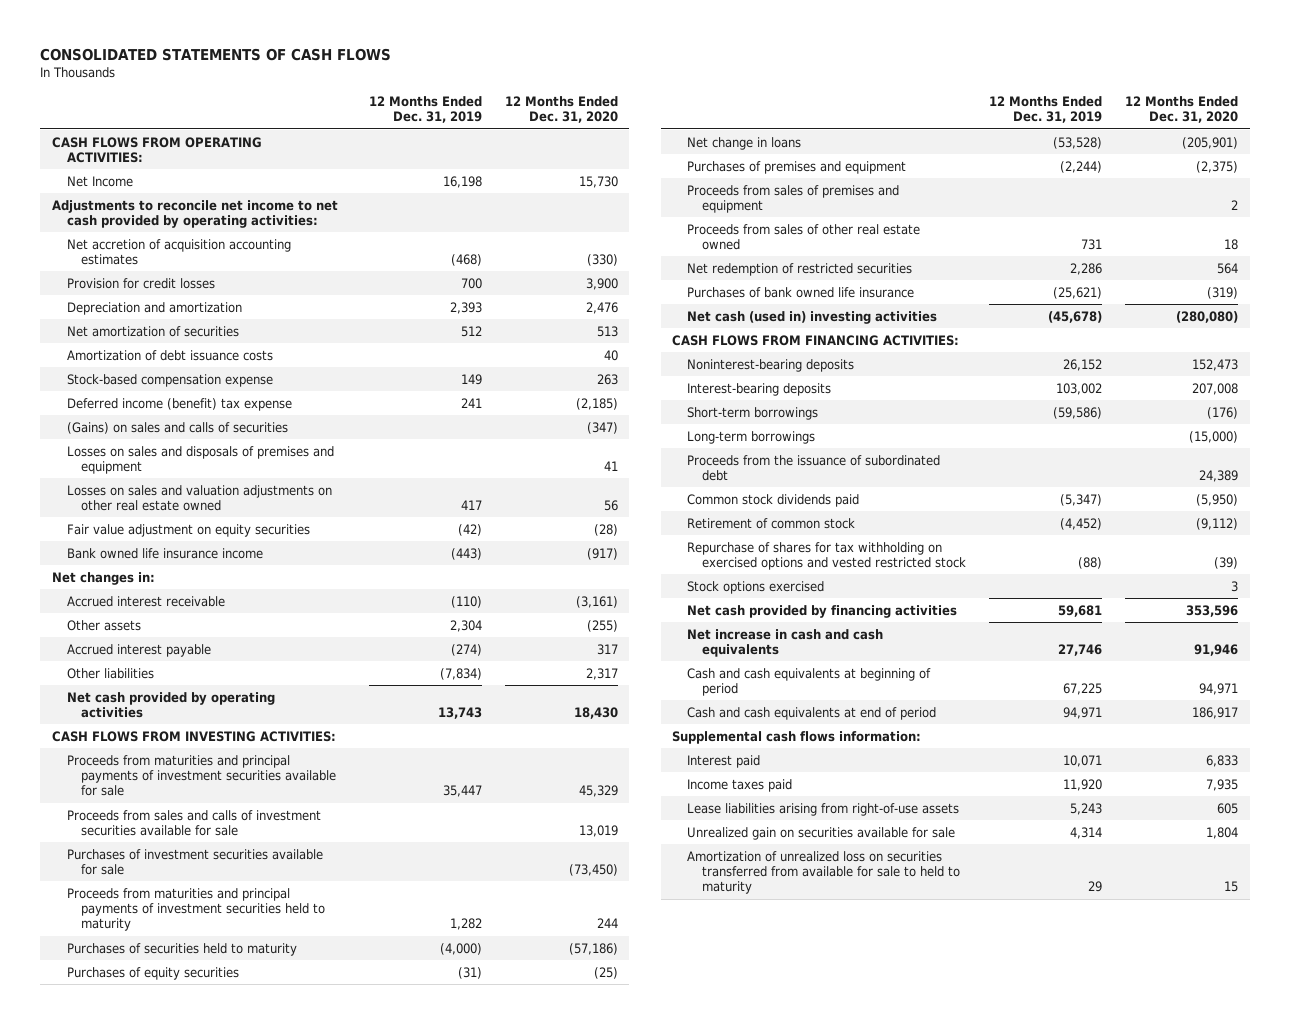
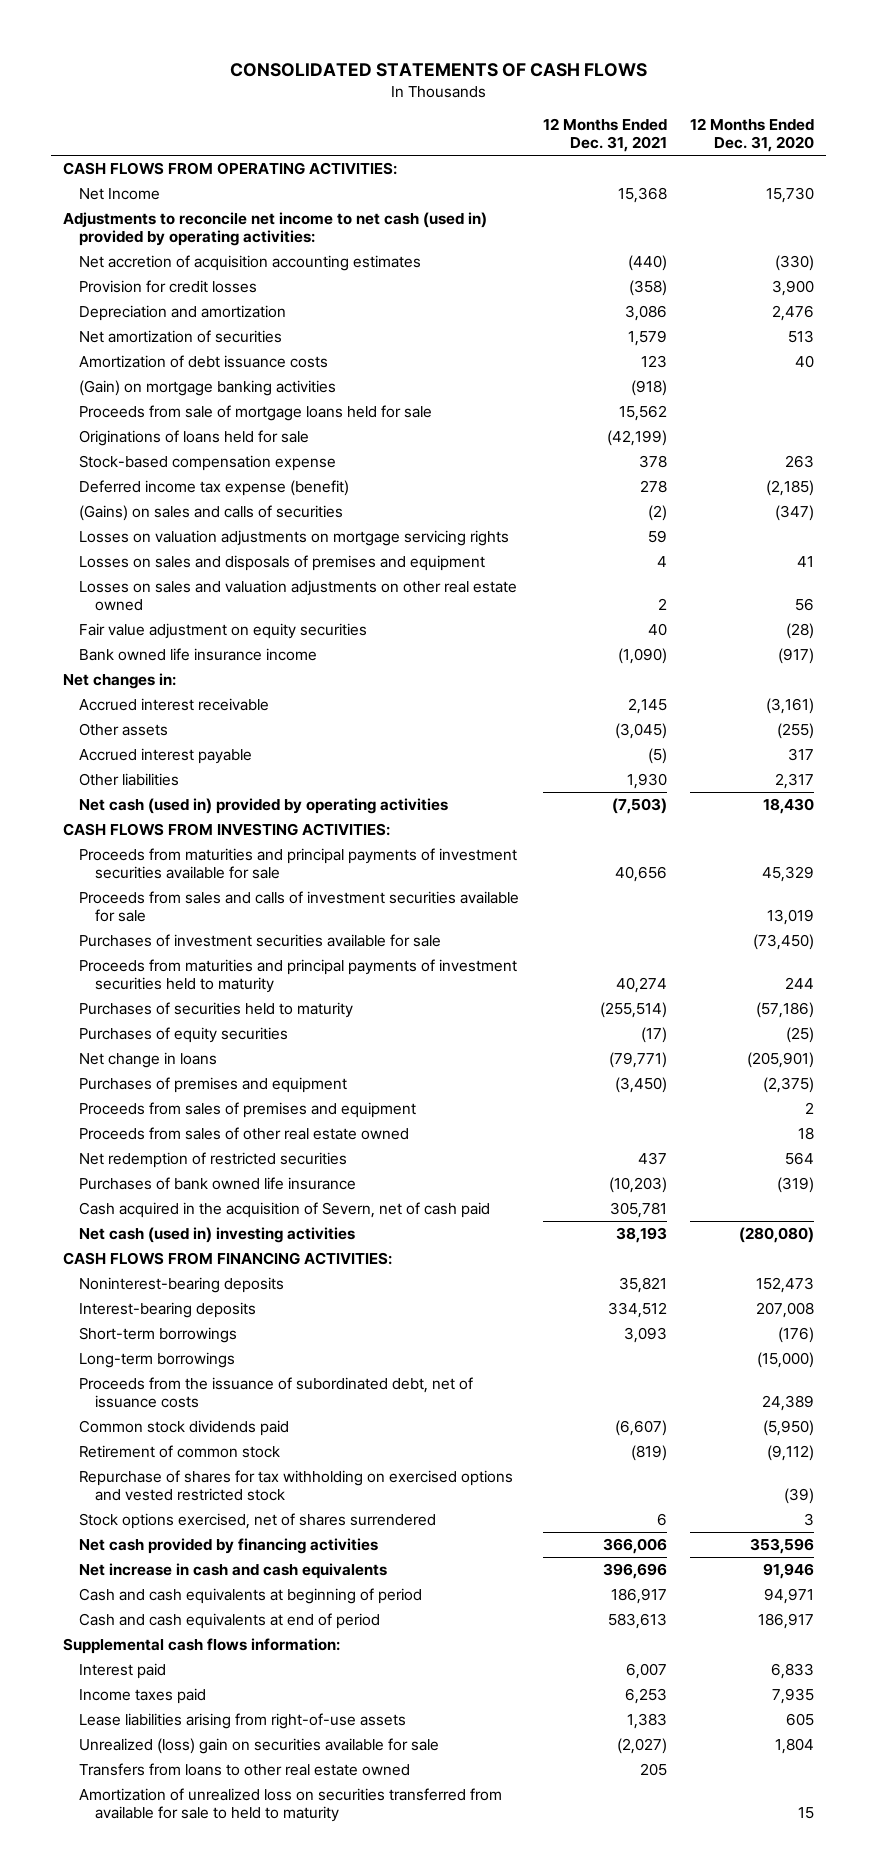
[368,95,482,124] 12 Months Ended Dec. 31, 2019 -> none
none -> [542,118,667,153] 12 Months Ended Dec. 31, 2021
[51,199,338,228] Adjustments to reconcile net income to net cash provided by operating activities: -> [63,212,488,247] Adjustments to reconcile net income to net cash (used in) provided by operating activities:
none -> [79,380,337,397] (Gain) on mortgage banking activities
none -> [79,405,433,422] Proceeds from sale of mortgage loans held for sale
none -> [79,430,310,447] Originations of loans held for sale
[66,397,292,411] Deferred income (benefit) tax expense -> [79,480,350,497] Deferred income tax expense (benefit)
none -> [79,530,510,547] Losses on valuation adjustments on mortgage servicing rights
[66,691,275,718] Net cash provided by operating activities -> [79,798,449,815] Net cash (used in) provided by operating activities
none -> [79,1202,491,1219] Cash acquired in the acquisition of Severn, net of cash paid
[687,454,941,481] Proceeds from the issuance of subordinated debt -> [79,1377,474,1409] Proceeds from the issuance of subordinated debt, net of issuance costs
[687,580,825,594] Stock options exercised -> [79,1513,437,1530] Stock options exercised, net of shares surrendered
[687,826,956,840] Unrealized gain on securities available for sale -> [79,1738,440,1755] Unrealized (loss) gain on securities available for sale
none -> [79,1763,411,1777] Transfers from loans to other real estate owned

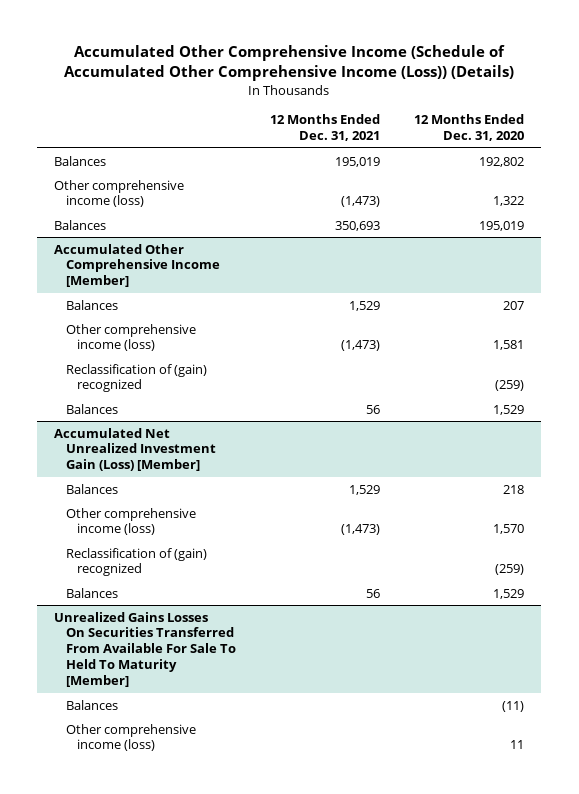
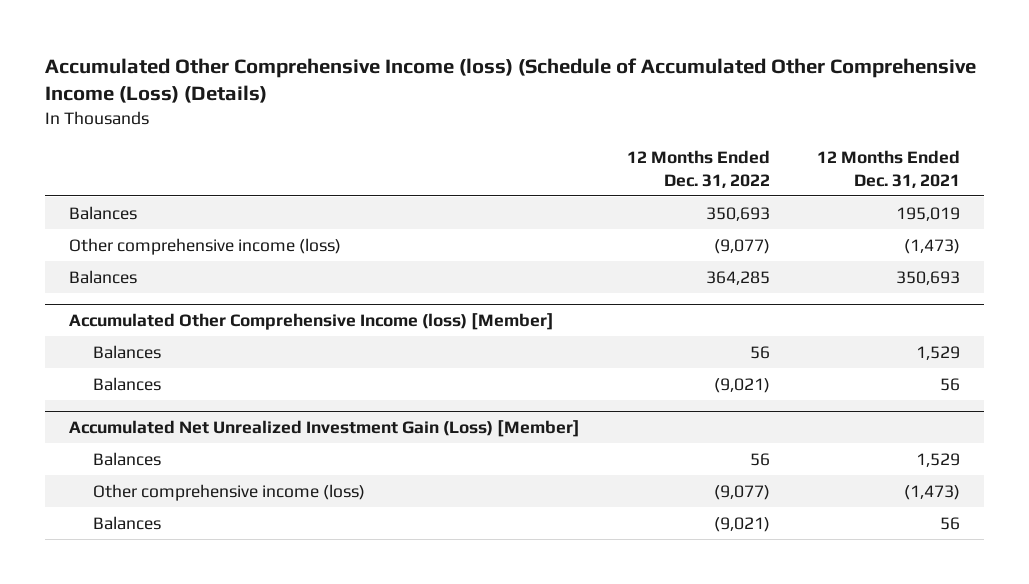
[64,45,515,82] Accumulated Other Comprehensive Income (Schedule of Accumulated Other Comprehensive Income (Loss)) (Details) -> [45,57,977,104] Accumulated Other Comprehensive Income (loss) (Schedule of Accumulated Other Comprehensive Income (Loss) (Details)
[414,114,525,142] 12 Months Ended Dec. 31, 2020 -> none
none -> [627,150,771,188] 12 Months Ended Dec. 31, 2022
[54,243,220,288] Accumulated Other Comprehensive Income [Member] -> [69,312,555,330] Accumulated Other Comprehensive Income (loss) [Member]
[65,323,196,352] Other comprehensive income (loss) -> none
[65,363,207,393] Reclassification of (gain) recognized -> none
[65,547,207,577] Reclassification of (gain) recognized -> none
[54,611,236,688] Unrealized Gains Losses On Securities Transferred From Available For Sale To Held To Maturity [Member] -> none
[65,699,118,710] Balances -> none
[65,723,196,752] Other comprehensive income (loss) -> none

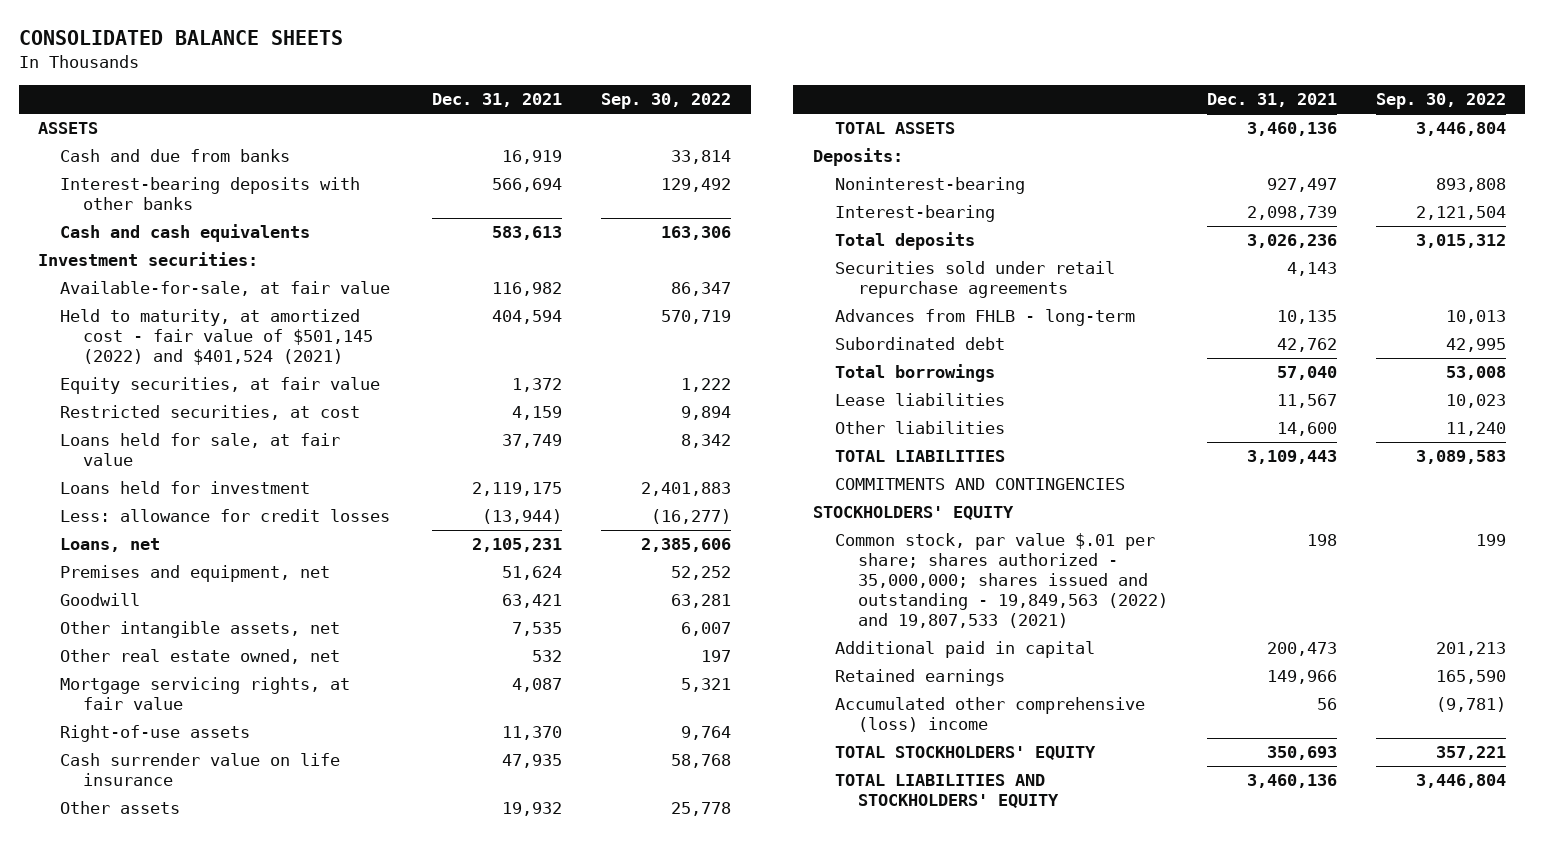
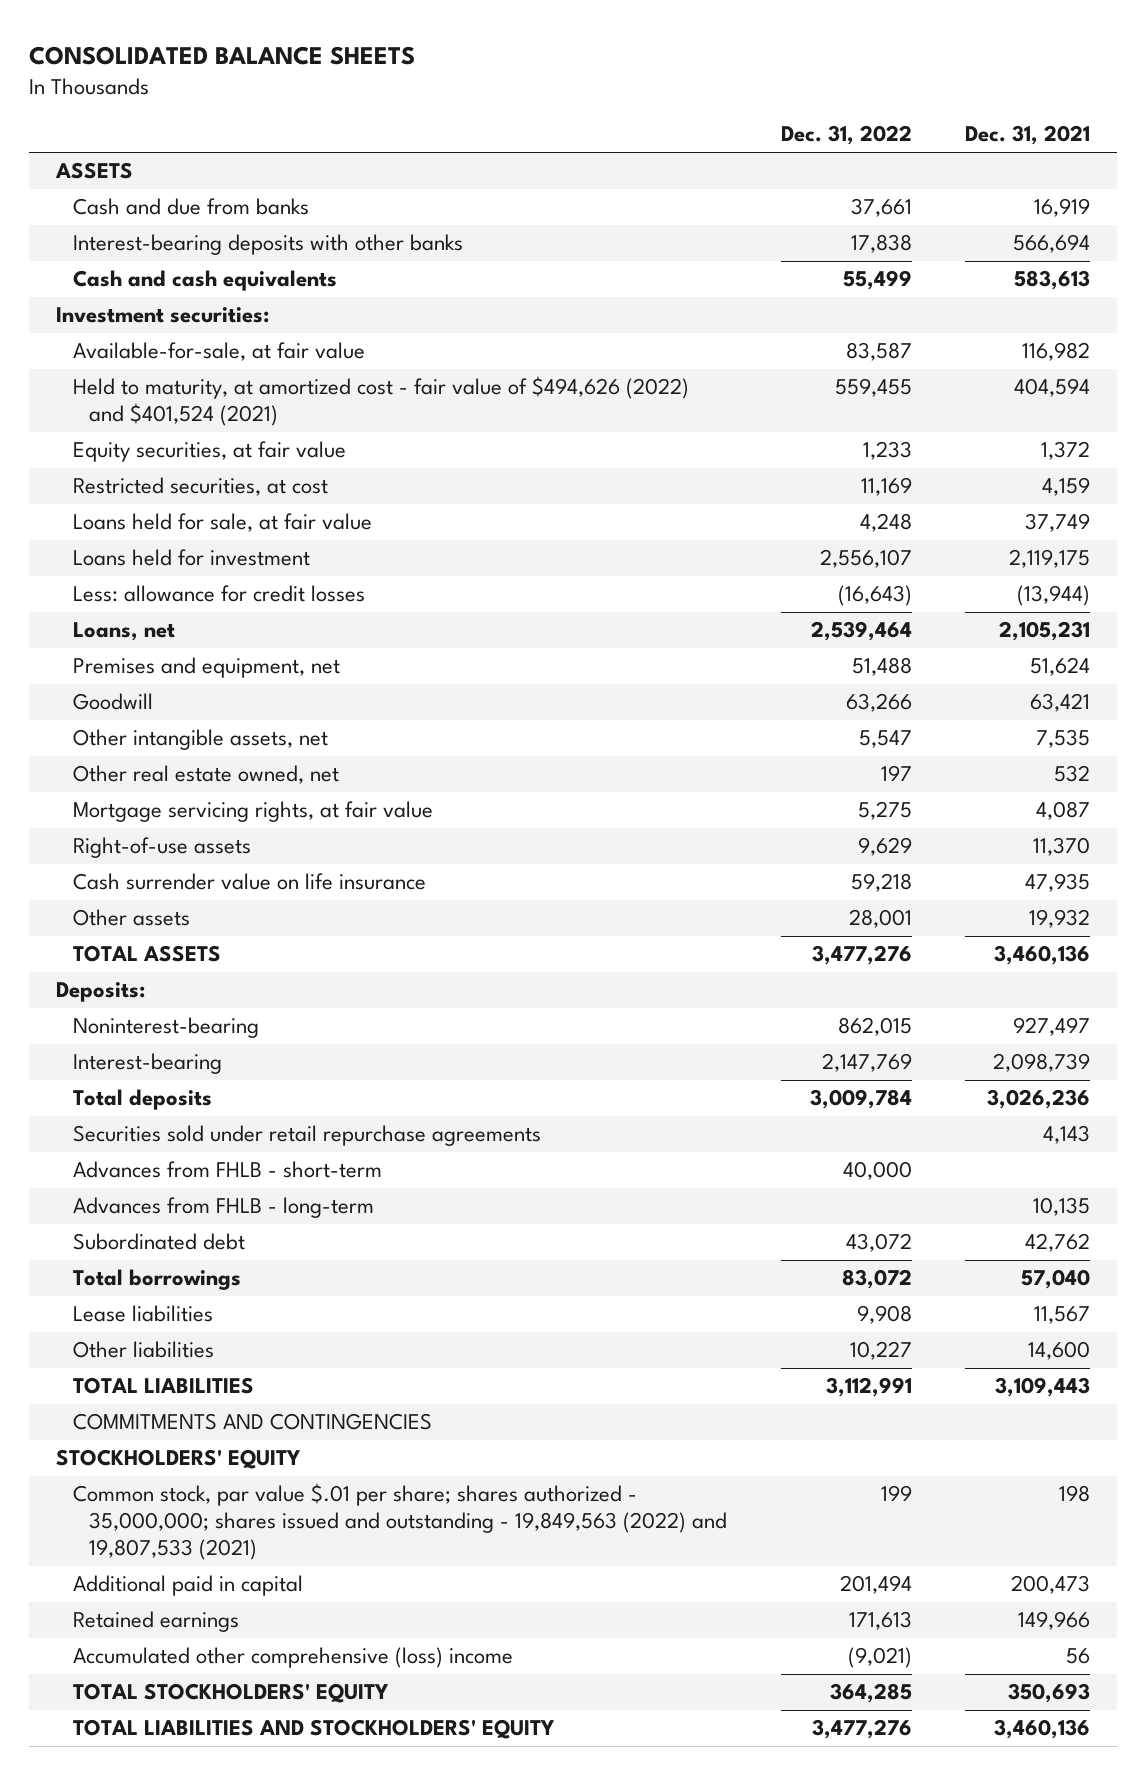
[601,93,732,110] Sep. 30, 2022 -> none
none -> [780,125,912,146] Dec. 31, 2022
[60,309,373,366] Held to maturity, at amortized cost - fair value of $501,145 (2022) and $401,524 (2021) -> [72,376,689,427] Held to maturity, at amortized cost - fair value of $494,626 (2022) and $401,524 (2021)
none -> [72,1161,382,1179] Advances from FHLB - short-term

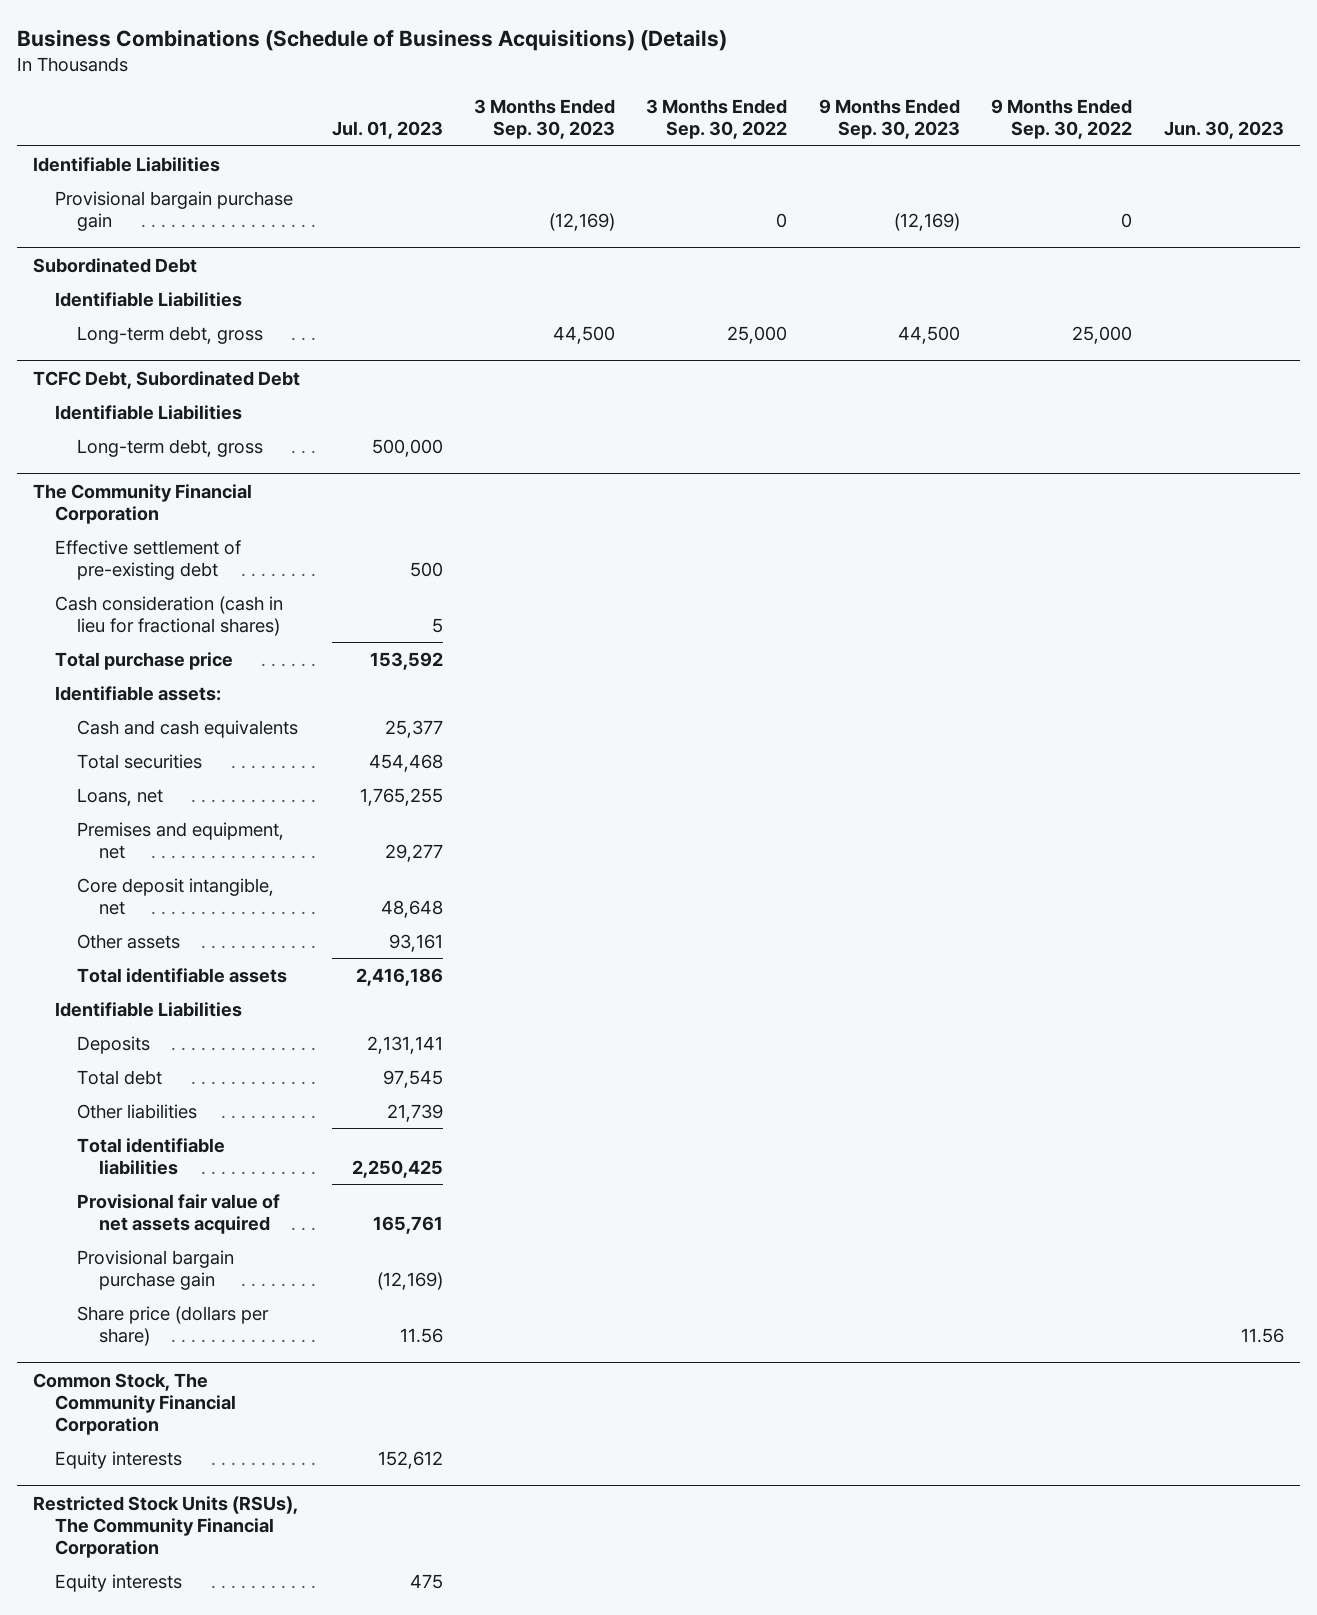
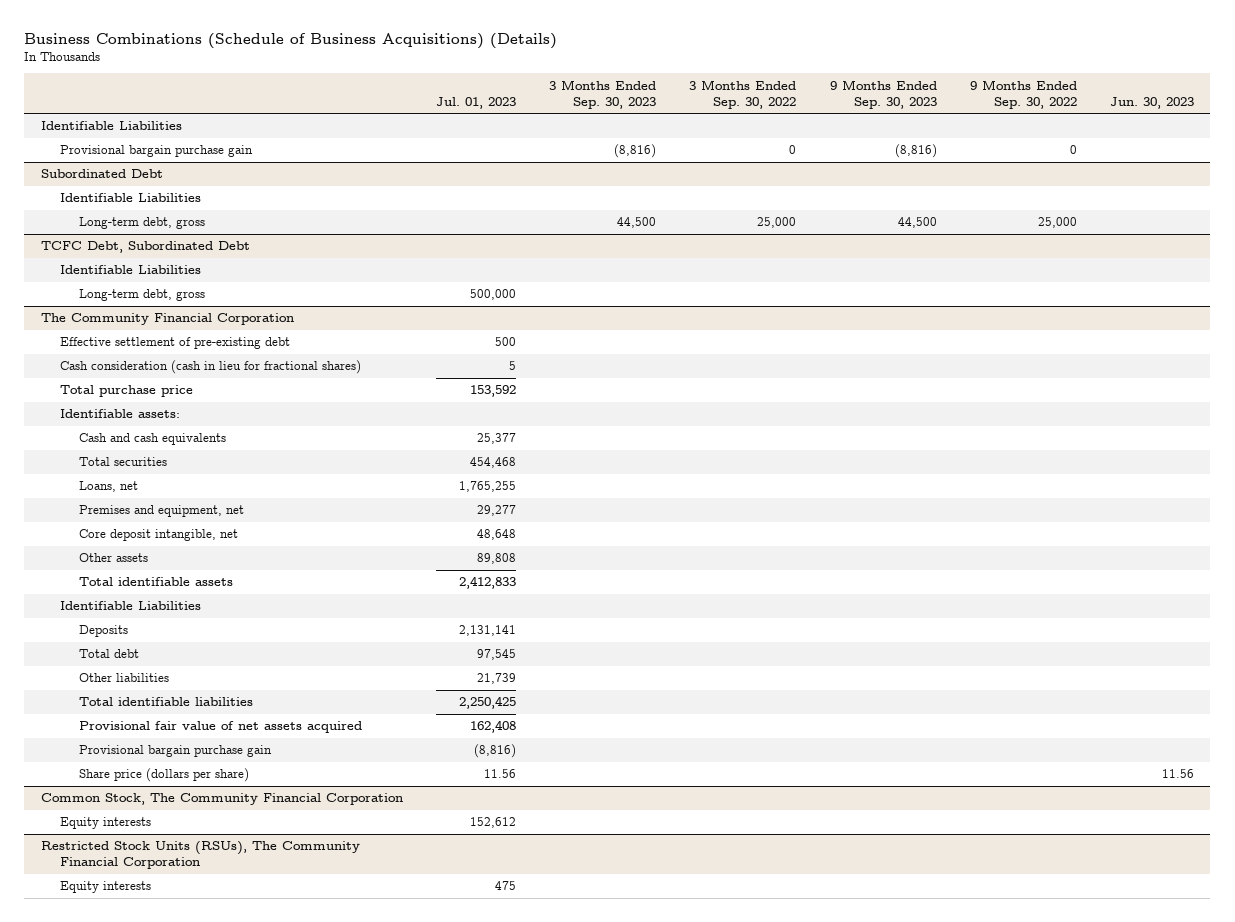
[548,212,615,231] (12,169) -> [614,144,657,159] (8,816)
[893,212,960,231] (12,169) -> [894,144,937,159] (8,816)
[388,933,443,952] 93,161 -> [477,553,517,565] 89,808
[355,967,443,986] 2,416,186 -> [459,576,517,590] 2,412,833
[372,1215,443,1234] 165,761 -> [470,720,517,734] 162,408
[376,1271,443,1290] (12,169) -> [474,744,517,759] (8,816)

